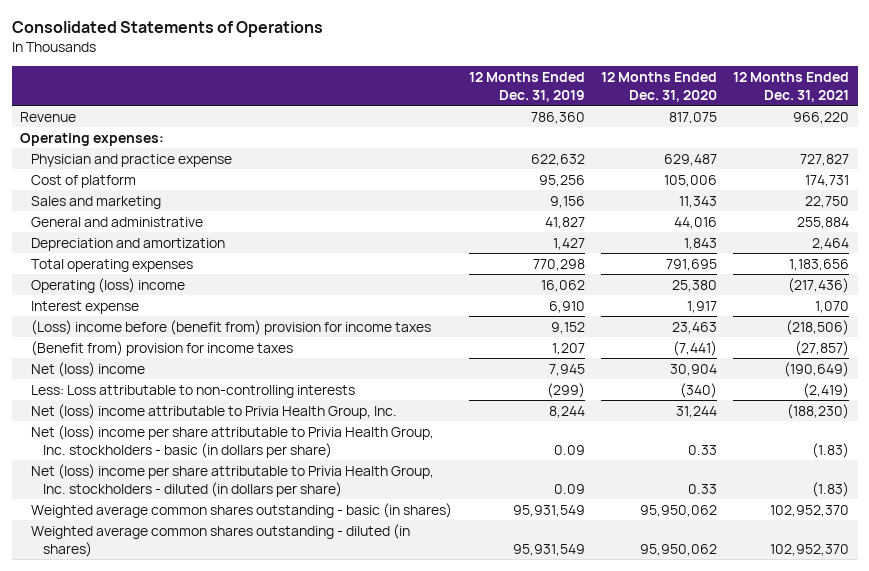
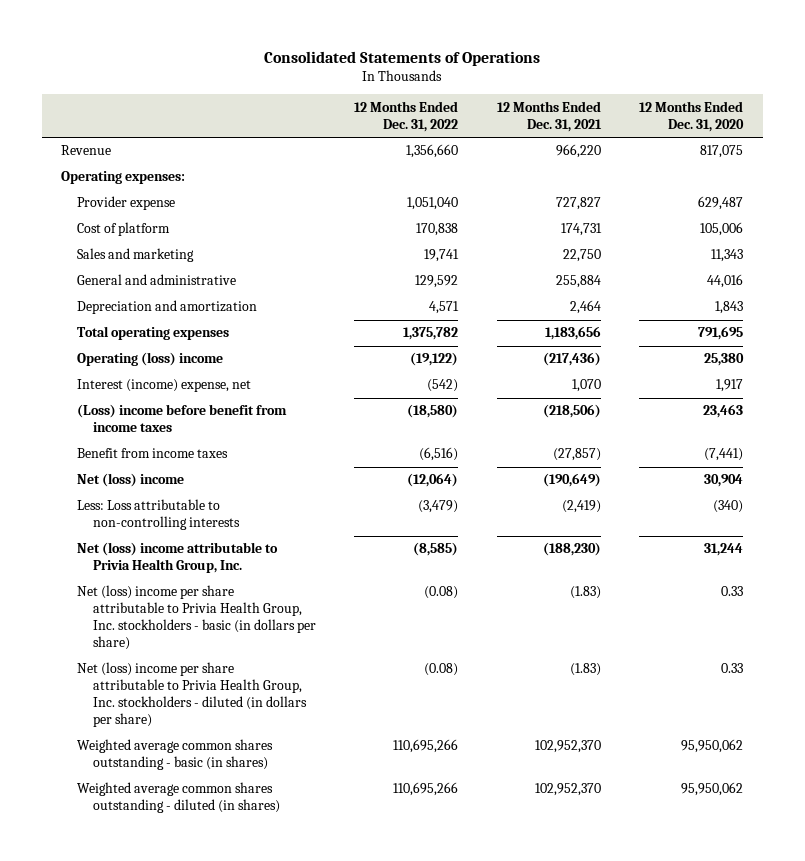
[468,71,585,102] 12 Months Ended Dec. 31, 2019 -> none
none -> [354,100,459,132] 12 Months Ended Dec. 31, 2022
[31,153,233,167] Physician and practice expense -> [76,196,175,211] Provider expense
[31,300,140,314] Interest expense -> [76,379,251,393] Interest (income) expense, net
[31,319,432,335] (Loss) income before (benefit from) provision for income taxes -> [76,404,287,433] (Loss) income before benefit from income taxes
[31,340,294,356] (Benefit from) provision for income taxes -> [76,448,228,459] Benefit from income taxes

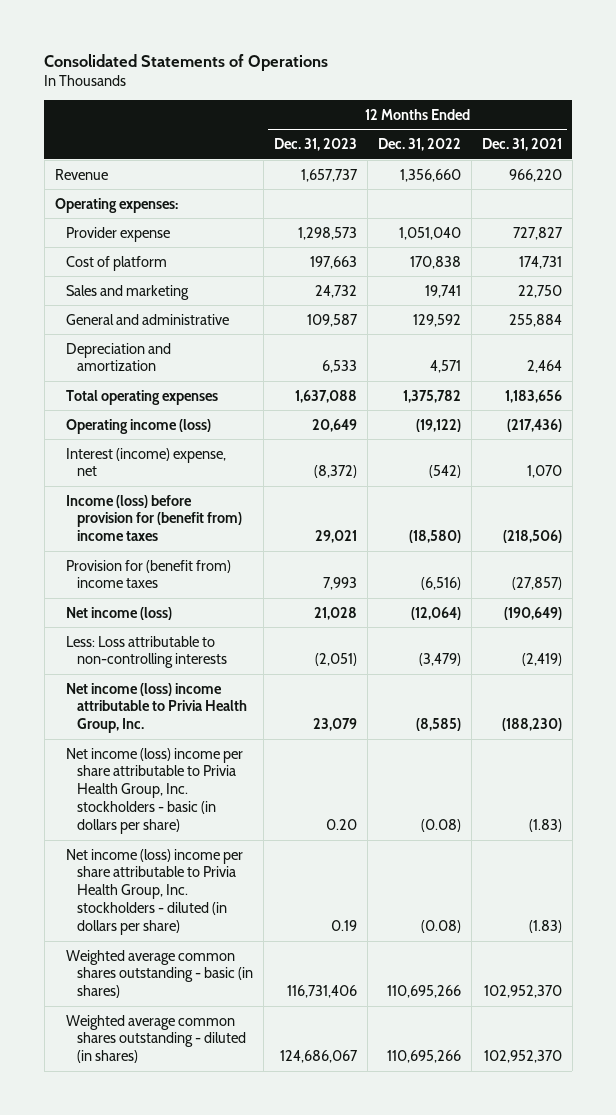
[639,100,745,132] 12 Months Ended Dec. 31, 2020 -> none
none -> [273,138,357,152] Dec. 31, 2023
[76,352,223,367] Operating (loss) income -> [65,418,211,434] Operating income (loss)
[76,404,287,433] (Loss) income before benefit from income taxes -> [65,494,242,542] Income (loss) before provision for (benefit from) income taxes
[76,448,228,459] Benefit from income taxes -> [65,559,231,589] Provision for (benefit from) income taxes
[76,473,184,488] Net (loss) income -> [65,606,172,620] Net income (loss)
[76,542,278,574] Net (loss) income attributable to Privia Health Group, Inc. -> [65,682,247,734] Net income (loss) income attributable to Privia Health Group, Inc.
[76,585,316,651] Net (loss) income per share attributable to Privia Health Group, Inc. stockholders - basic (in dollars per share) -> [65,747,243,834] Net income (loss) income per share attributable to Privia Health Group, Inc. stockholders - basic (in dollars per share)
[76,662,307,728] Net (loss) income per share attributable to Privia Health Group, Inc. stockholders - diluted (in dollars per share) -> [65,848,243,935] Net income (loss) income per share attributable to Privia Health Group, Inc. stockholders - diluted (in dollars per share)

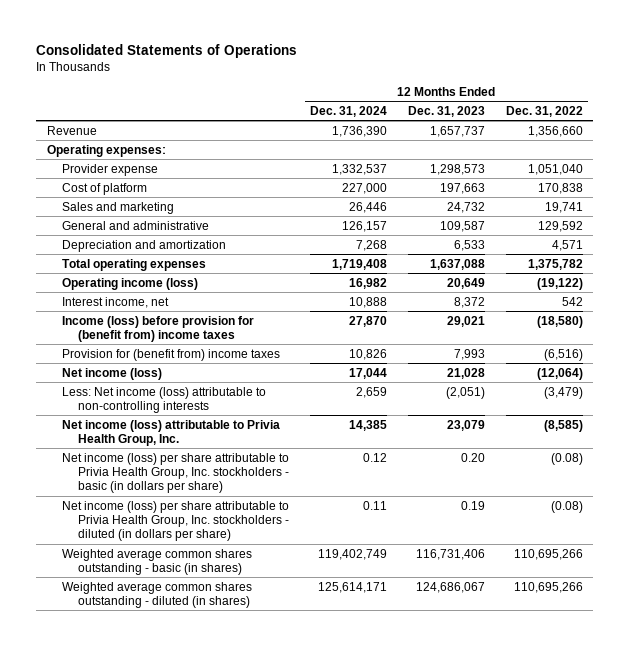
[481,138,562,152] Dec. 31, 2021 -> none
none -> [310,105,388,117] Dec. 31, 2024
[65,447,226,477] Interest (income) expense, net -> [62,296,170,308] Interest income, net
[313,465,357,479] (8,372) -> [453,296,485,308] 8,372
[428,465,461,479] (542) -> [561,296,583,306] 542
[65,635,227,669] Less: Loss attributable to non-controlling interests -> [62,386,267,413] Less: Net income (loss) attributable to non-controlling interests
[65,682,247,734] Net income (loss) income attributable to Privia Health Group, Inc. -> [62,419,281,446] Net income (loss) attributable to Privia Health Group, Inc.
[65,747,243,834] Net income (loss) income per share attributable to Privia Health Group, Inc. stockholders - basic (in dollars per share) -> [62,452,290,494] Net income (loss) per share attributable to Privia Health Group, Inc. stockholders - basic (in dollars per share)
[65,848,243,935] Net income (loss) income per share attributable to Privia Health Group, Inc. stockholders - diluted (in dollars per share) -> [62,500,290,542] Net income (loss) per share attributable to Privia Health Group, Inc. stockholders - diluted (in dollars per share)

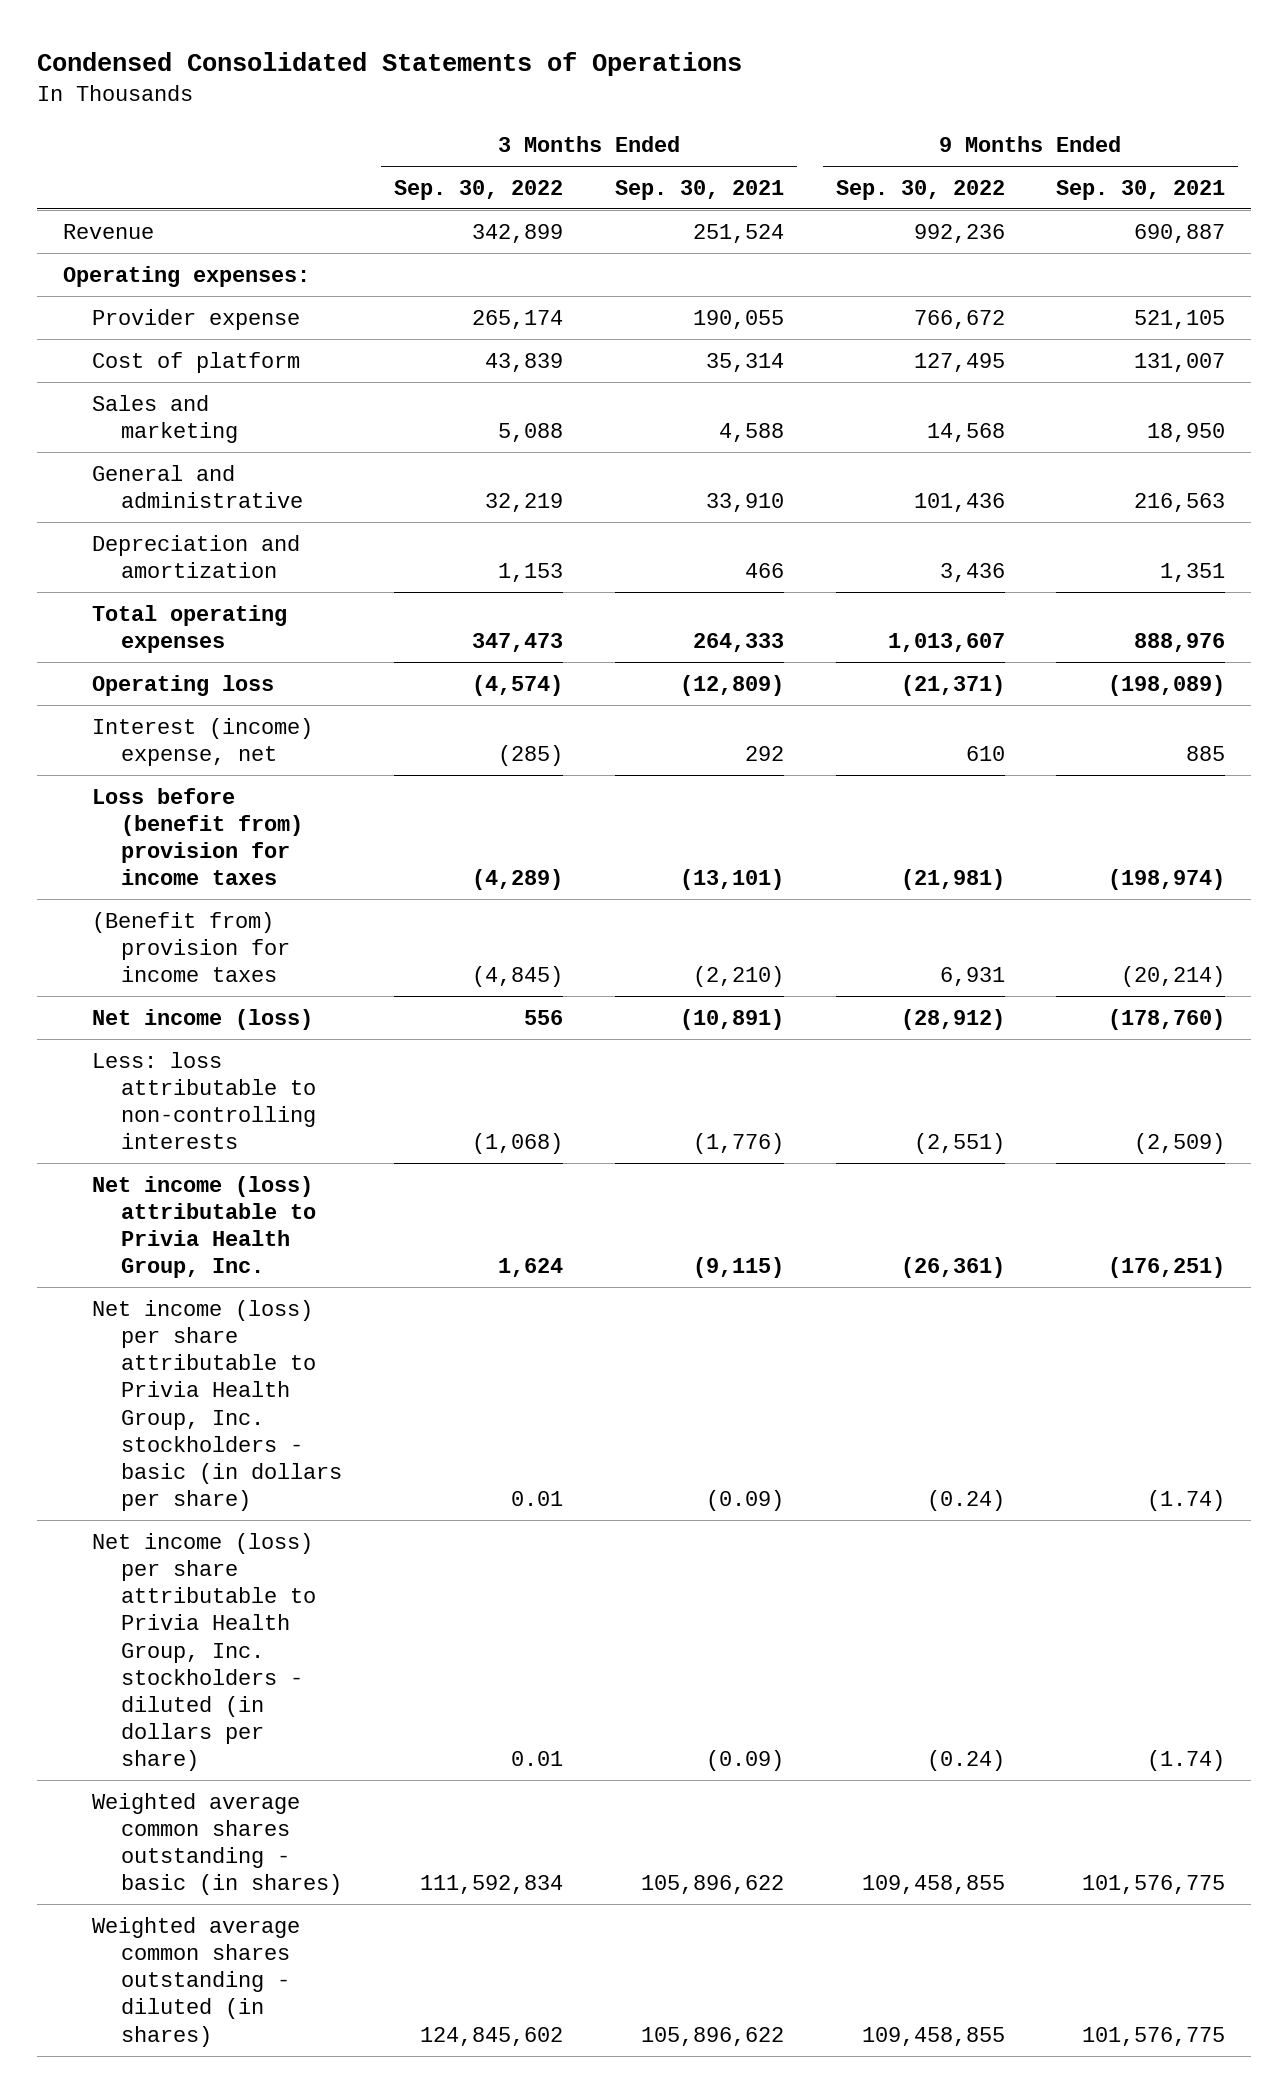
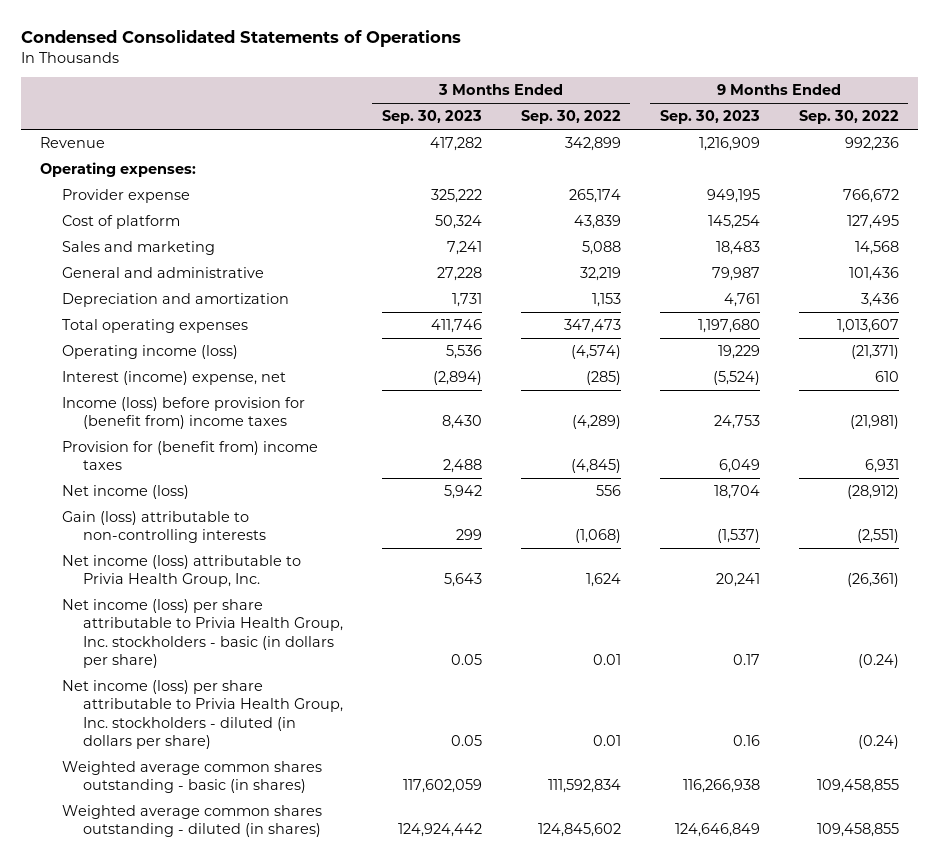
[614,179,784,200] Sep. 30, 2021 -> none
[1056,179,1226,200] Sep. 30, 2021 -> none
none -> [381,110,482,125] Sep. 30, 2023
none -> [659,110,760,125] Sep. 30, 2023
[91,674,274,696] Operating loss -> [61,345,238,360] Operating income (loss)
[91,787,303,886] Loss before (benefit from) provision for income taxes -> [61,397,305,430] Income (loss) before provision for (benefit from) income taxes
[91,911,290,983] (Benefit from) provision for income taxes -> [61,441,318,471] Provision for (benefit from) income taxes
[91,1051,316,1150] Less: loss attributable to non-controlling interests -> [61,511,266,544] Gain (loss) attributable to non-controlling interests

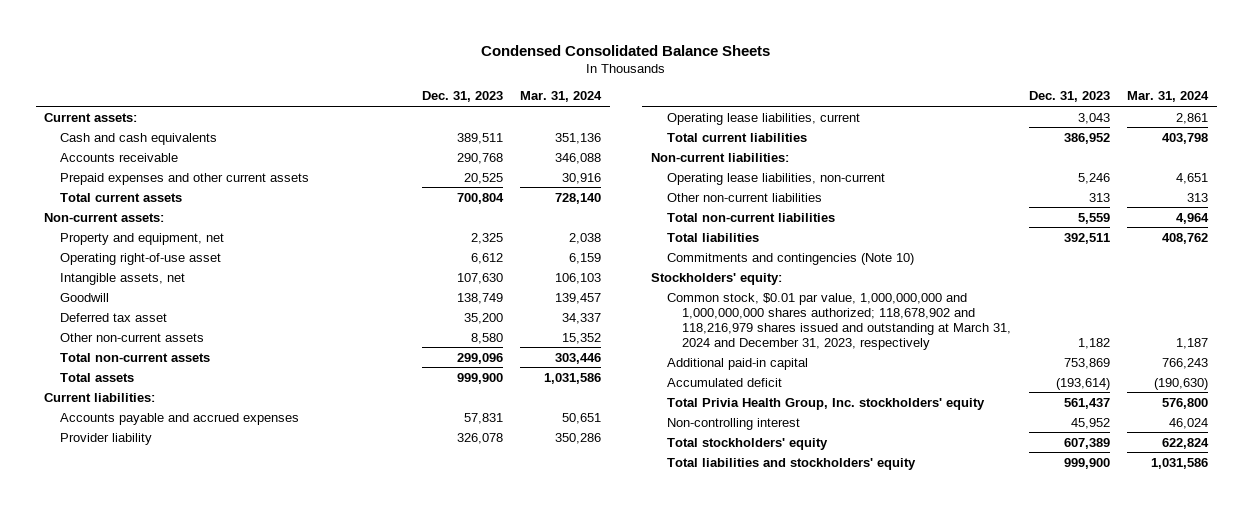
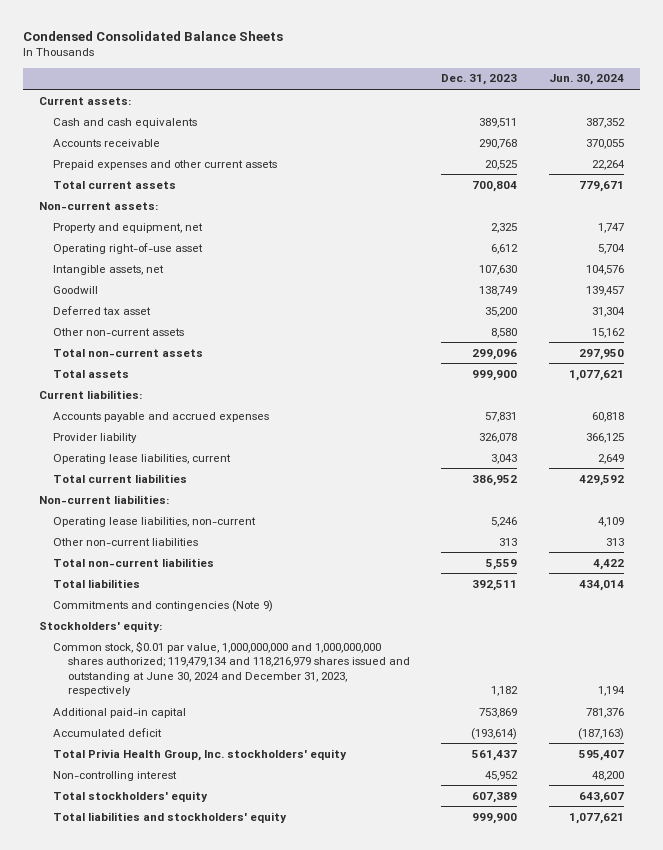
[520,91,603,103] Mar. 31, 2024 -> none
none -> [549,74,625,86] Jun. 30, 2024
[666,252,914,265] Commitments and contingencies (Note 10) -> [53,599,274,612] Commitments and contingencies (Note 9)
[666,292,1012,350] Common stock, $0.01 par value, 1,000,000,000 and 1,000,000,000 shares authorized; 118,678,902 and 118,216,979 shares issued and outstanding at March 31, 2024 and December 31, 2023, respectively -> [53,640,410,697] Common stock, $0.01 par value, 1,000,000,000 and 1,000,000,000 shares authorized; 119,479,134 and 118,216,979 shares issued and outstanding at June 30, 2024 and December 31, 2023, respectively

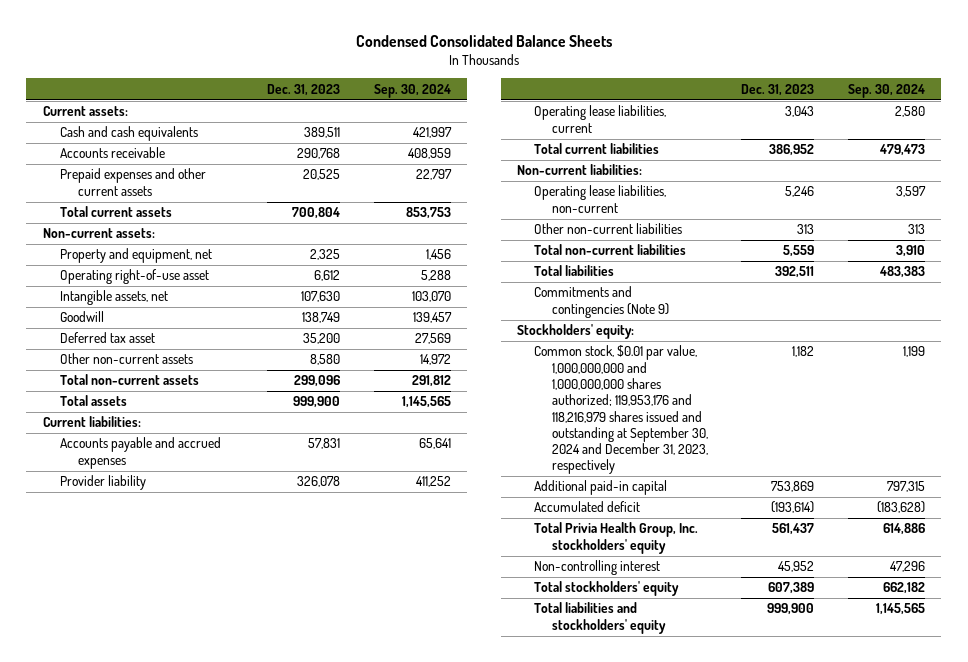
[549,74,625,86] Jun. 30, 2024 -> none
none -> [373,83,451,98] Sep. 30, 2024
[53,640,410,697] Common stock, $0.01 par value, 1,000,000,000 and 1,000,000,000 shares authorized; 119,479,134 and 118,216,979 shares issued and outstanding at June 30, 2024 and December 31, 2023, respectively -> [534,345,708,475] Common stock, $0.01 par value, 1,000,000,000 and 1,000,000,000 shares authorized; 119,953,176 and 118,216,979 shares issued and outstanding at September 30, 2024 and December 31, 2023, respectively

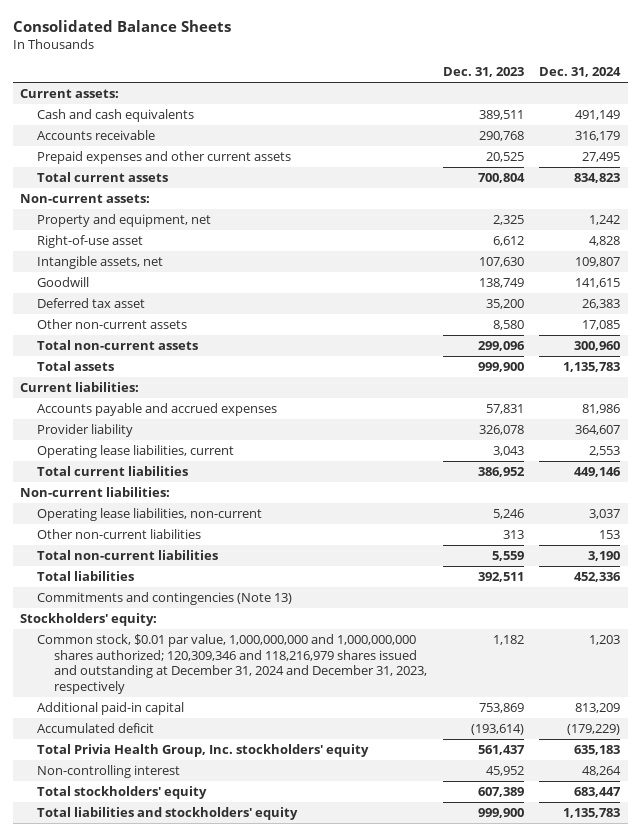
[355,35,612,48] Condensed Consolidated Balance Sheets -> [12,20,231,33] Consolidated Balance Sheets
[373,83,451,98] Sep. 30, 2024 -> none
none -> [539,67,622,78] Dec. 31, 2024
[60,269,210,285] Operating right-of-use asset -> [37,234,144,248] Right-of-use asset
[534,286,669,318] Commitments and contingencies (Note 9) -> [37,591,293,605] Commitments and contingencies (Note 13)
[534,345,708,475] Common stock, $0.01 par value, 1,000,000,000 and 1,000,000,000 shares authorized; 119,953,176 and 118,216,979 shares issued and outstanding at September 30, 2024 and December 31, 2023, respectively -> [37,633,428,695] Common stock, $0.01 par value, 1,000,000,000 and 1,000,000,000 shares authorized; 120,309,346 and 118,216,979 shares issued and outstanding at December 31, 2024 and December 31, 2023, respectively

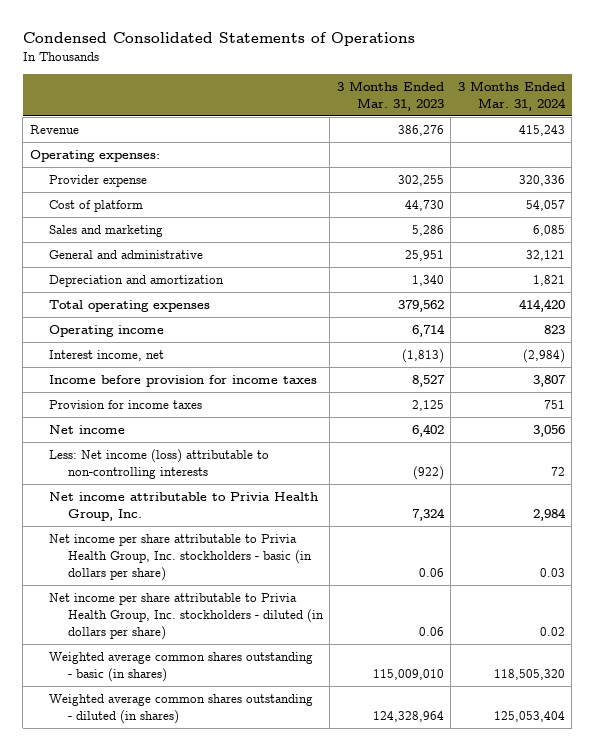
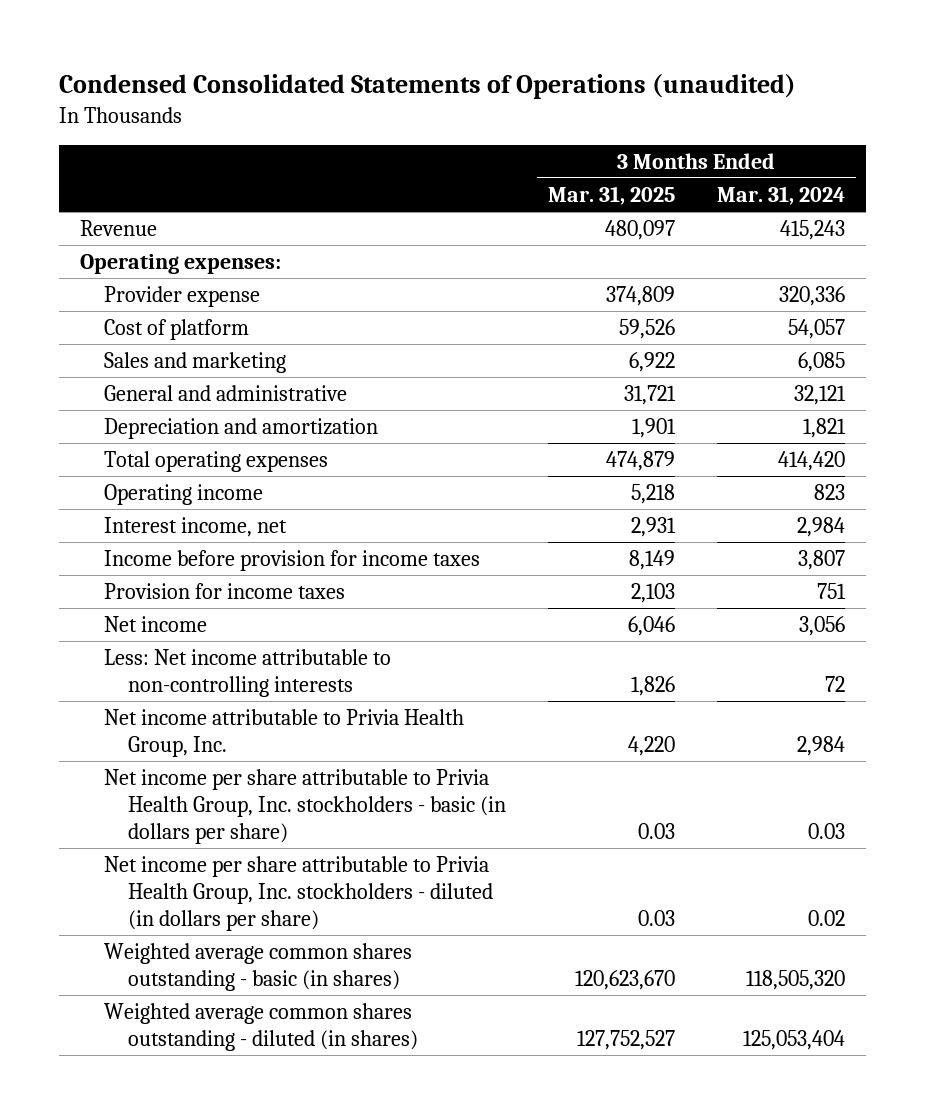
[22,32,415,47] Condensed Consolidated Statements of Operations -> [58,74,796,100] Condensed Consolidated Statements of Operations (unaudited)
[336,80,444,111] 3 Months Ended Mar. 31, 2023 -> none
none -> [547,185,675,205] Mar. 31, 2025
[522,348,565,363] (2,984) -> [797,517,846,538] 2,984
[48,448,269,479] Less: Net income (loss) attributable to non-controlling interests -> [103,649,391,697] Less: Net income attributable to non-controlling interests

